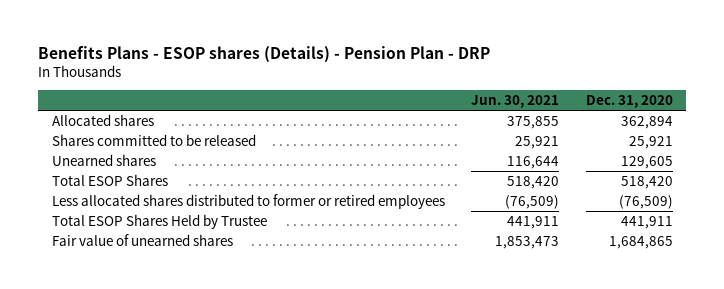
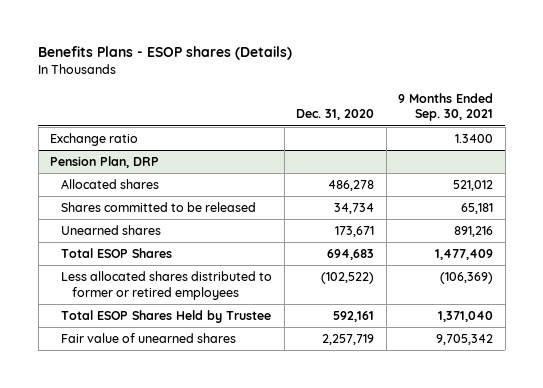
[38,45,491,63] Benefits Plans - ESOP shares (Details) - Pension Plan - DRP -> [38,46,293,61] Benefits Plans - ESOP shares (Details)
[471,94,560,108] Jun. 30, 2021 -> none
none -> [398,92,494,122] 9 Months Ended Sep. 30, 2021
none -> [50,133,139,147] Exchange ratio
none -> [50,156,160,169] Pension Plan, DRP
[620,115,673,129] 362,894 -> [328,180,375,192] 486,278
[628,135,673,149] 25,921 -> [334,203,375,215] 34,734
[620,155,673,169] 129,605 -> [335,226,375,238] 173,671
[620,175,673,189] 518,420 -> [327,249,375,261] 694,683
[618,194,673,209] (76,509) -> [321,272,375,285] (102,522)
[620,215,673,229] 441,911 -> [333,311,375,323] 592,161
[608,235,673,249] 1,684,865 -> [322,334,375,346] 2,257,719

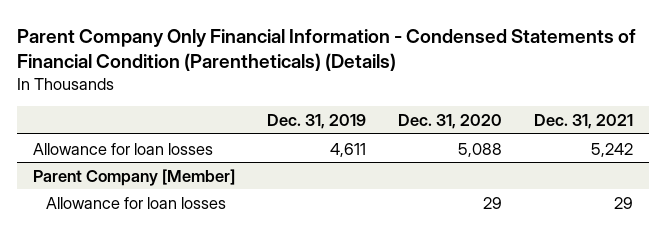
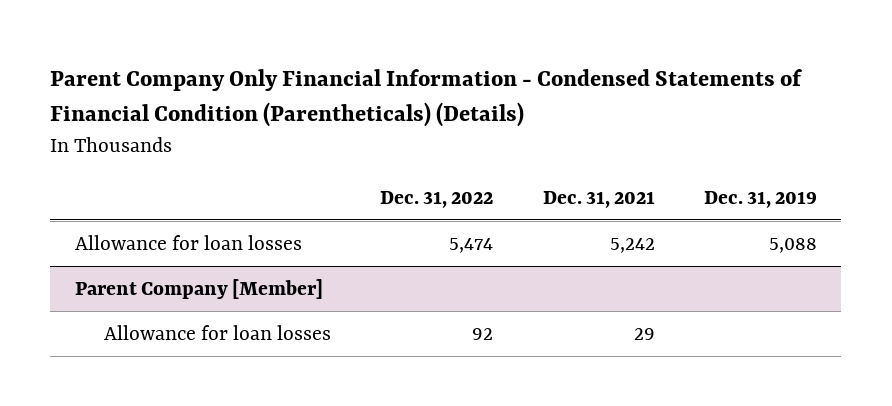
[398,113,503,129] Dec. 31, 2020 -> none
none -> [380,190,494,208] Dec. 31, 2022
[330,142,367,157] 4,611 -> [768,238,817,254] 5,088

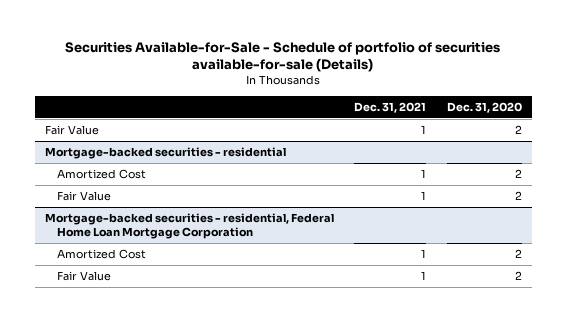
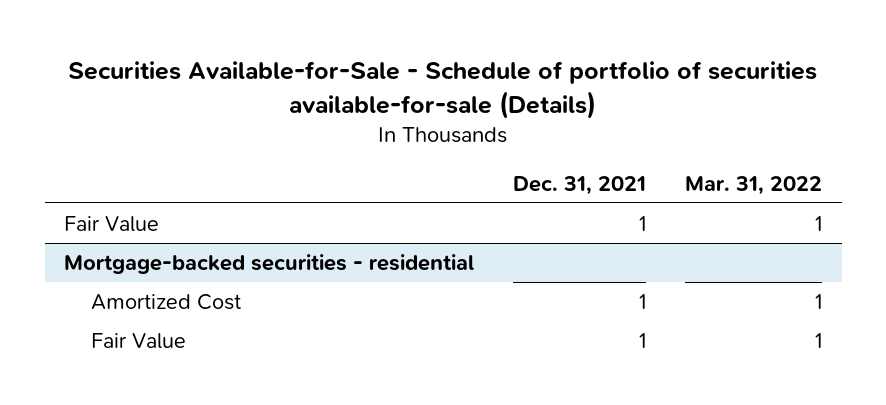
[446,101,522,113] Dec. 31, 2020 -> none
none -> [685,175,823,195] Mar. 31, 2022
[44,213,334,239] Mortgage-backed securities - residential, Federal Home Loan Mortgage Corporation -> none
[57,249,147,260] Amortized Cost -> none
[57,271,112,282] Fair Value -> none

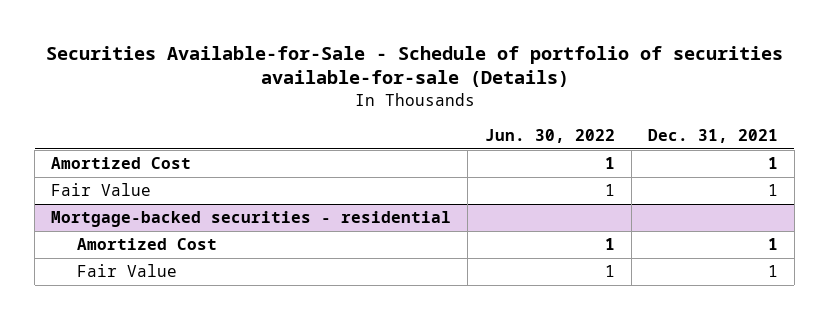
[685,175,823,195] Mar. 31, 2022 -> none
none -> [484,129,615,144] Jun. 30, 2022
none -> [51,157,192,170] Amortized Cost

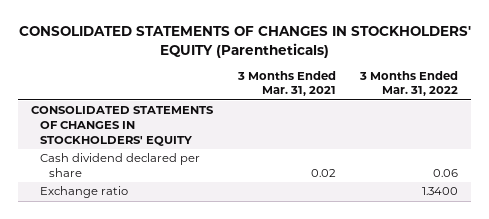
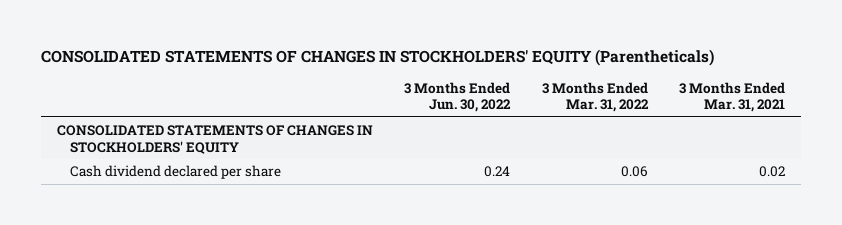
none -> [404,81,512,113] 3 Months Ended Jun. 30, 2022
[39,186,128,199] Exchange ratio -> none

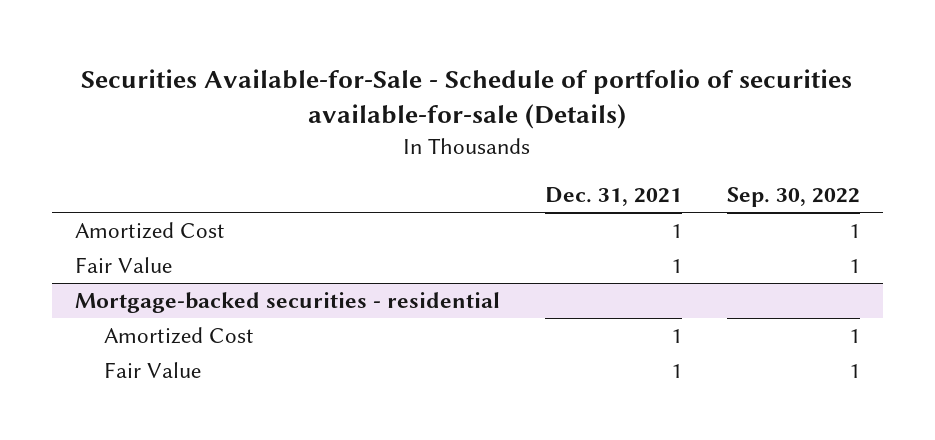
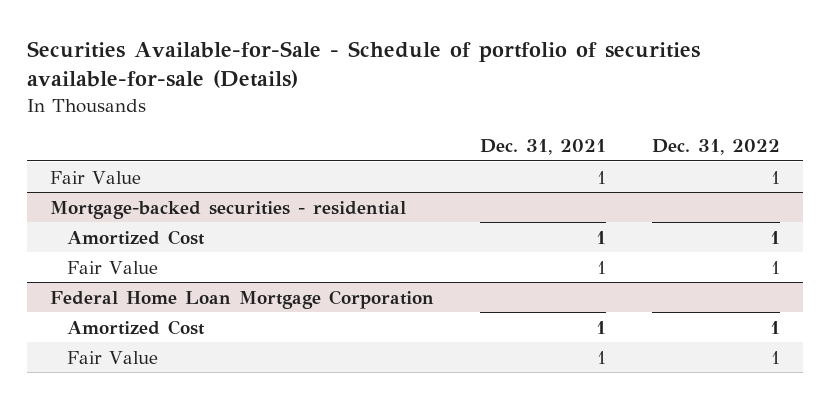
[727,187,861,208] Sep. 30, 2022 -> none
none -> [651,139,780,156] Dec. 31, 2022
[74,221,225,239] Amortized Cost -> none
none -> [50,289,435,309] Federal Home Loan Mortgage Corporation
none -> [67,319,206,335] Amortized Cost
none -> [67,350,159,364] Fair Value

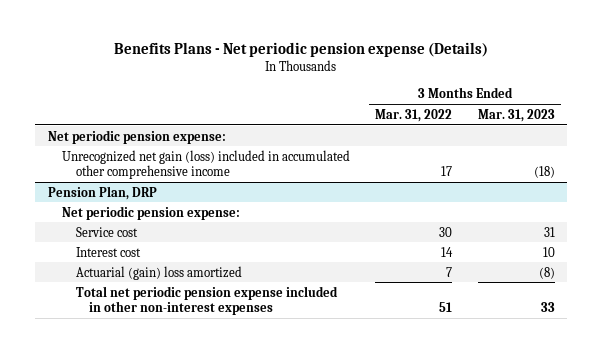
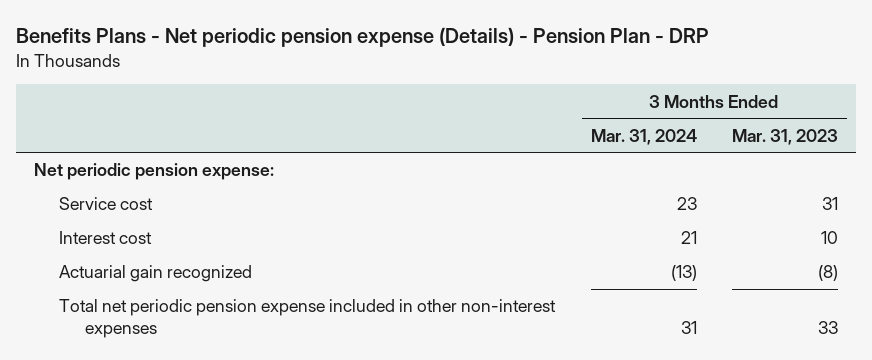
[114,42,489,58] Benefits Plans - Net periodic pension expense (Details) -> [16,27,710,48] Benefits Plans - Net periodic pension expense (Details) - Pension Plan - DRP
[375,108,453,122] Mar. 31, 2022 -> none
none -> [590,128,697,145] Mar. 31, 2024
[61,149,350,179] Unrecognized net gain (loss) included in accumulated other comprehensive income -> none
[47,185,157,200] Pension Plan, DRP -> none
[61,205,240,220] Net periodic pension expense: -> none
[75,265,242,280] Actuarial (gain) loss amortized -> [59,265,253,283] Actuarial gain recognized

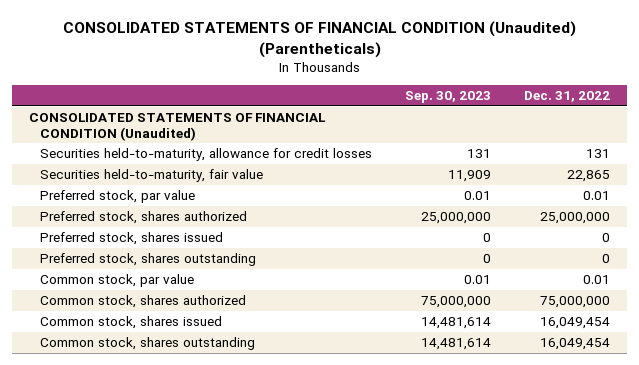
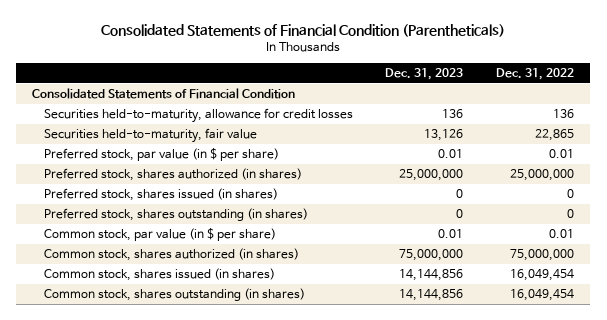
[62,21,576,58] CONSOLIDATED STATEMENTS OF FINANCIAL CONDITION (Unaudited) (Parentheticals) -> [101,23,506,37] Consolidated Statements of Financial Condition (Parentheticals)
[404,91,491,104] Sep. 30, 2023 -> none
none -> [385,68,464,81] Dec. 31, 2023
[29,113,327,141] CONSOLIDATED STATEMENTS OF FINANCIAL CONDITION (Unaudited) -> [32,88,296,100] Consolidated Statements of Financial Condition
[586,149,611,159] 131 -> [553,109,575,119] 136
[39,190,195,204] Preferred stock, par value -> [43,148,279,162] Preferred stock, par value (in $ per share)
[39,211,247,225] Preferred stock, shares authorized -> [43,168,302,182] Preferred stock, shares authorized (in shares)
[39,232,223,246] Preferred stock, shares issued -> [43,188,278,202] Preferred stock, shares issued (in shares)
[39,253,256,267] Preferred stock, shares outstanding -> [43,208,308,222] Preferred stock, shares outstanding (in shares)
[39,274,194,288] Common stock, par value -> [43,228,276,242] Common stock, par value (in $ per share)
[39,295,246,309] Common stock, shares authorized -> [43,248,299,262] Common stock, shares authorized (in shares)
[39,316,222,330] Common stock, shares issued -> [43,268,275,282] Common stock, shares issued (in shares)
[39,337,255,351] Common stock, shares outstanding -> [43,288,305,302] Common stock, shares outstanding (in shares)

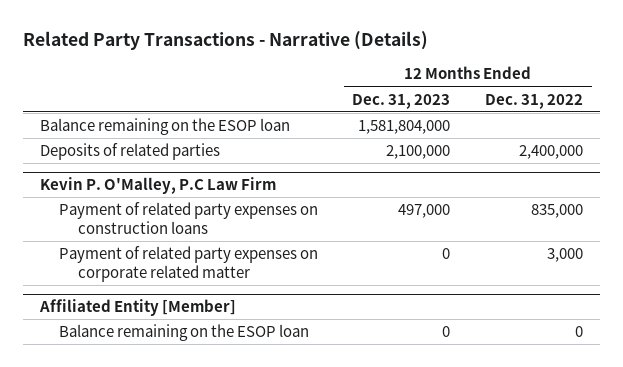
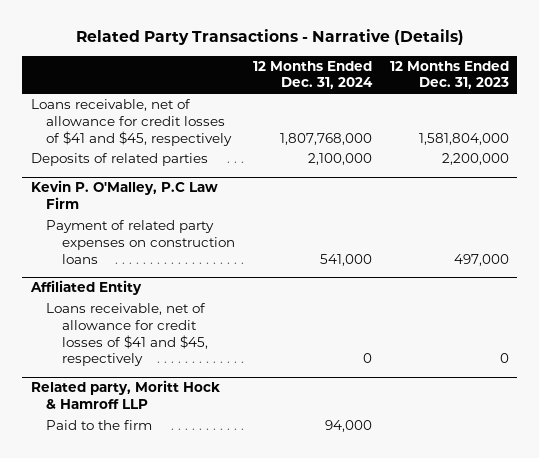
[485,93,584,109] Dec. 31, 2022 -> none
none -> [253,60,374,90] 12 Months Ended Dec. 31, 2024
[40,118,291,136] Balance remaining on the ESOP loan -> [30,98,233,146] Loans receivable, net of allowance for credit losses of $41 and $45, respectively
[386,145,451,160] 2,100,000 -> [441,152,509,165] 2,200,000
[58,246,318,282] Payment of related party expenses on corporate related matter -> none
[39,299,237,317] Affiliated Entity [Member] -> [29,280,142,296] Affiliated Entity
[58,324,309,342] Balance remaining on the ESOP loan -> [46,302,209,367] Loans receivable, net of allowance for credit losses of $41 and $45, respectively
none -> [30,380,220,410] Related party, Moritt Hock & Hamroff LLP
none -> [46,419,153,430] Paid to the firm

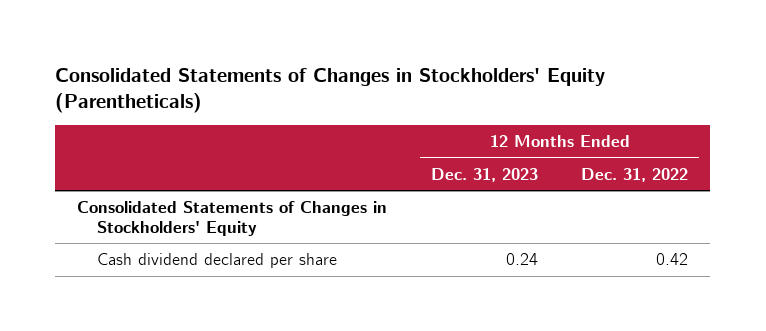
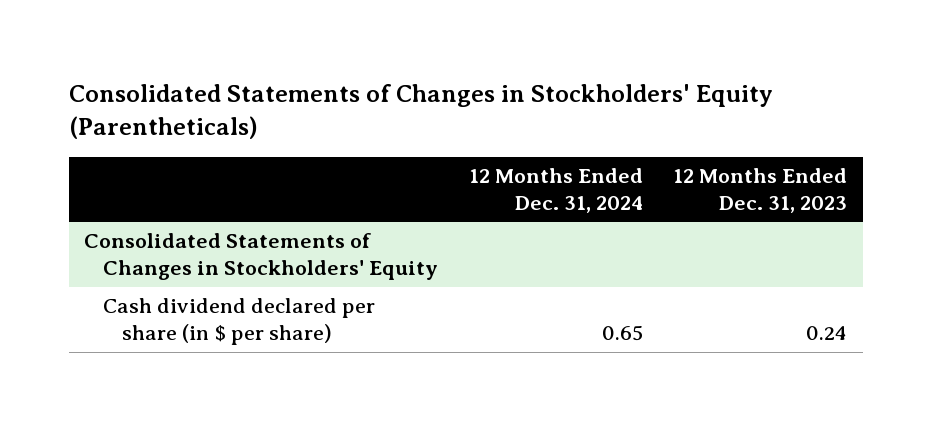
[581,167,689,182] Dec. 31, 2022 -> none
none -> [468,168,643,213] 12 Months Ended Dec. 31, 2024
[96,253,337,269] Cash dividend declared per share -> [103,298,376,345] Cash dividend declared per share (in $ per share)

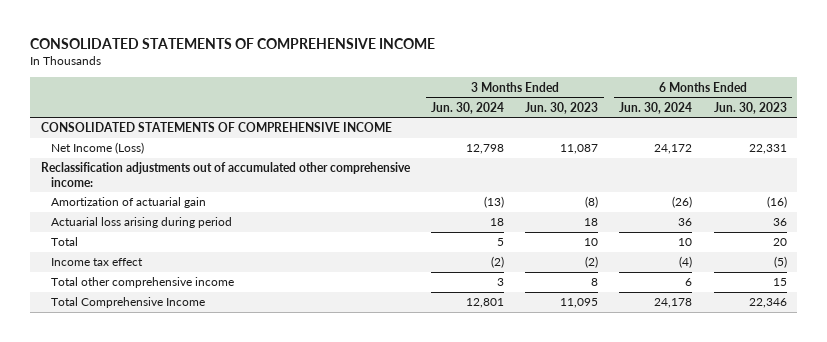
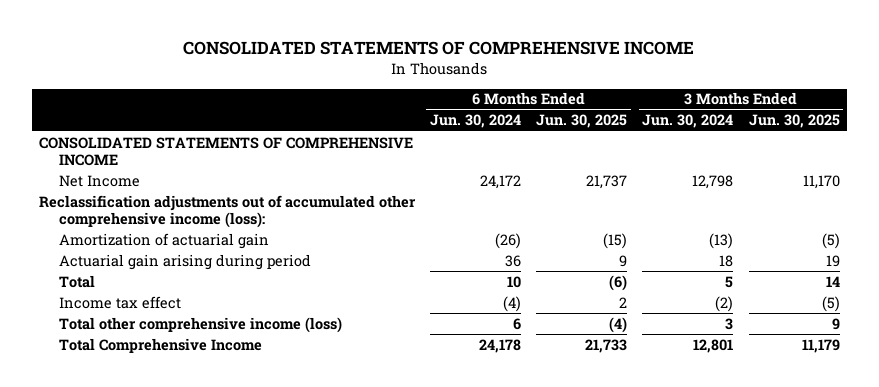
[525,101,599,114] Jun. 30, 2023 -> none
[713,101,787,114] Jun. 30, 2023 -> none
none -> [536,114,628,129] Jun. 30, 2025
none -> [748,114,840,129] Jun. 30, 2025
[50,142,144,155] Net Income (Loss) -> [59,174,141,187] Net Income
[40,162,411,187] Reclassification adjustments out of accumulated other comprehensive income: -> [39,194,417,229] Reclassification adjustments out of accumulated other comprehensive income (loss):
[50,217,232,229] Actuarial loss arising during period -> [59,253,312,270] Actuarial gain arising during period
[50,277,234,289] Total other comprehensive income -> [59,316,343,333] Total other comprehensive income (loss)

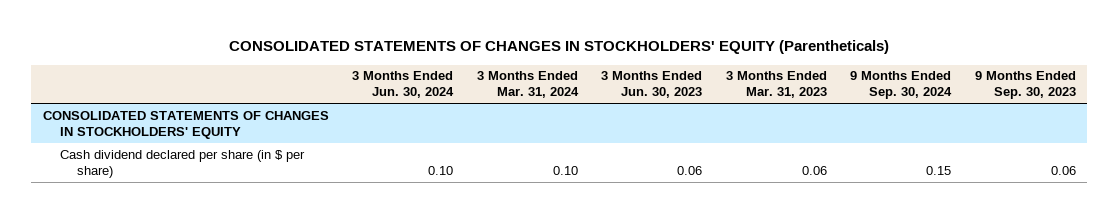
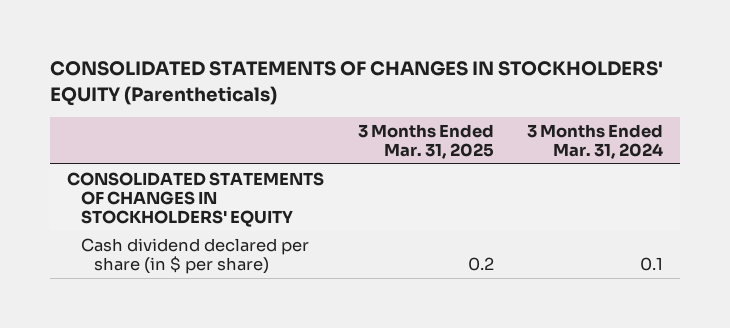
[352,71,455,99] 3 Months Ended Jun. 30, 2024 -> none
[601,71,703,99] 3 Months Ended Jun. 30, 2023 -> none
[725,71,827,99] 3 Months Ended Mar. 31, 2023 -> none
[850,71,953,100] 9 Months Ended Sep. 30, 2024 -> none
[974,71,1076,100] 9 Months Ended Sep. 30, 2023 -> none
none -> [357,123,494,159] 3 Months Ended Mar. 31, 2025
[552,165,578,175] 0.10 -> [640,256,664,271] 0.1

